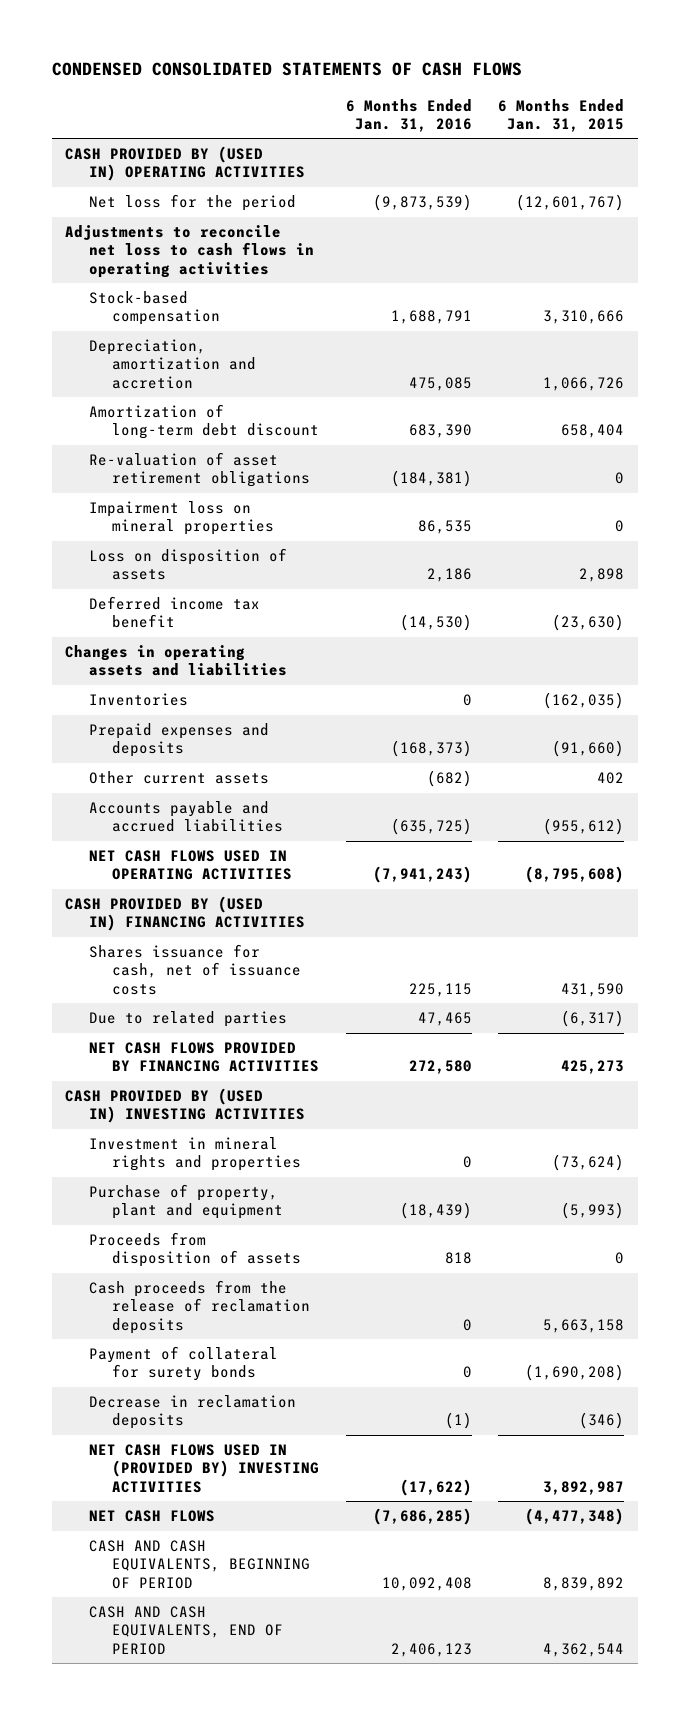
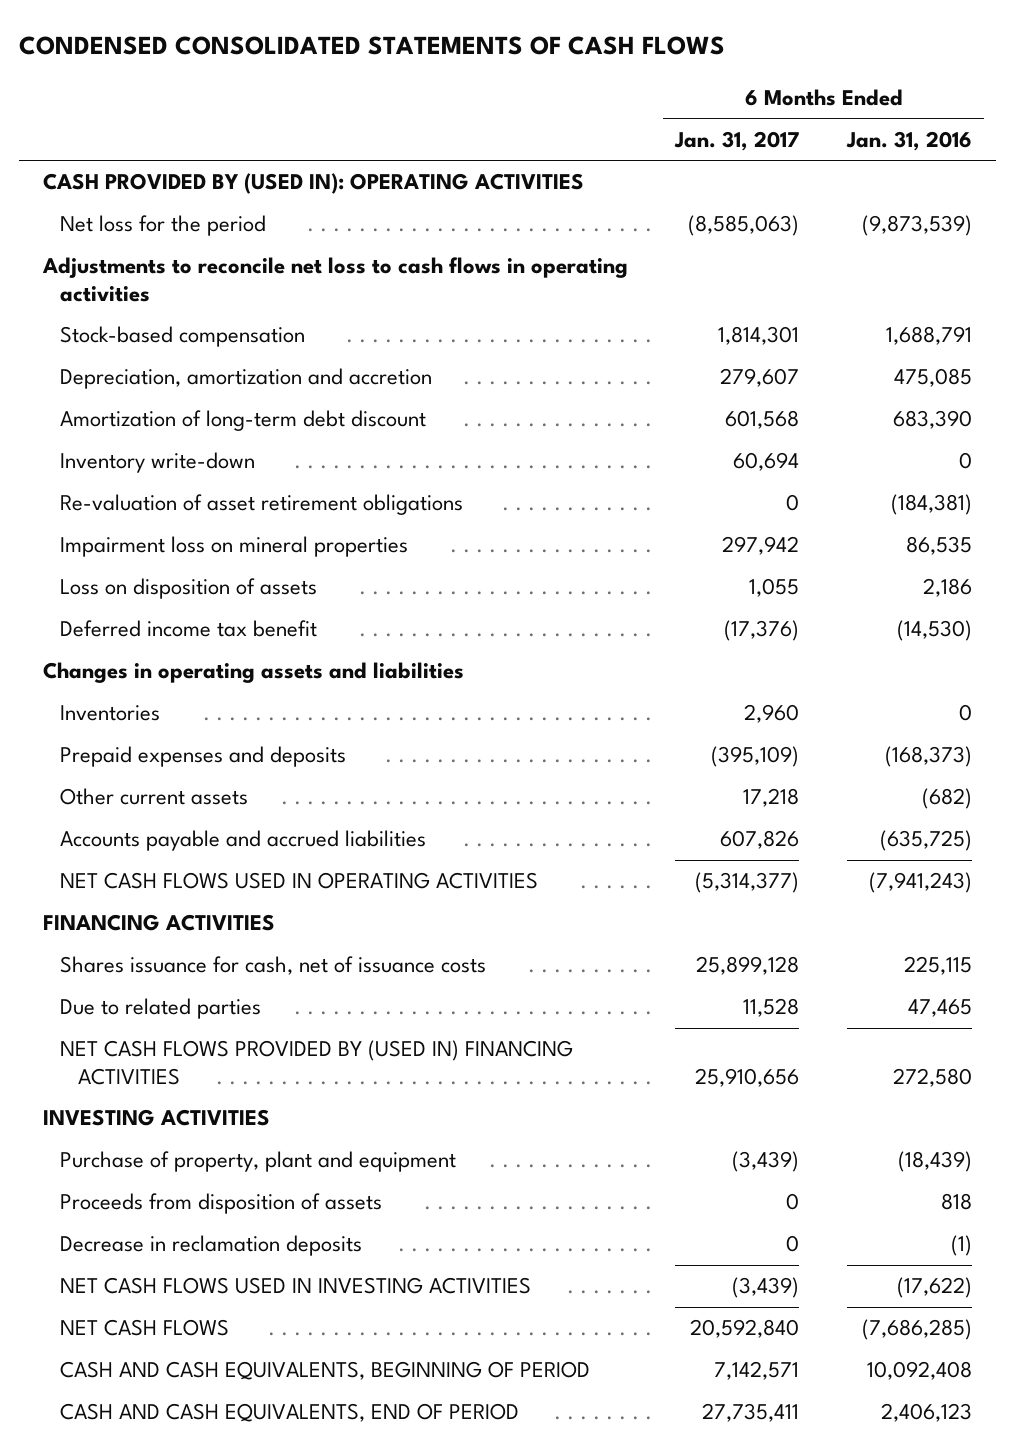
[498,98,625,132] 6 Months Ended Jan. 31, 2015 -> none
none -> [674,130,800,151] Jan. 31, 2017
[65,146,305,182] CASH PROVIDED BY (USED IN) OPERATING ACTIVITIES -> [42,173,584,195] CASH PROVIDED BY (USED IN): OPERATING ACTIVITIES
none -> [60,452,256,474] Inventory write-down
[65,896,305,932] CASH PROVIDED BY (USED IN) FINANCING ACTIVITIES -> [42,914,275,932] FINANCING ACTIVITIES
[88,1137,302,1172] Investment in mineral rights and properties -> none
[88,1042,320,1073] NET CASH FLOWS PROVIDED BY FINANCING ACTIVITIES -> [60,1040,574,1085] NET CASH FLOWS PROVIDED BY (USED IN) FINANCING ACTIVITIES
[65,1088,305,1124] CASH PROVIDED BY (USED IN) INVESTING ACTIVITIES -> [42,1109,270,1127] INVESTING ACTIVITIES
[88,1280,311,1334] Cash proceeds from the release of reclamation deposits -> none
[88,1346,278,1382] Payment of collateral for surety bonds -> none
[88,1444,320,1493] NET CASH FLOWS USED IN (PROVIDED BY) INVESTING ACTIVITIES -> [60,1277,532,1295] NET CASH FLOWS USED IN INVESTING ACTIVITIES

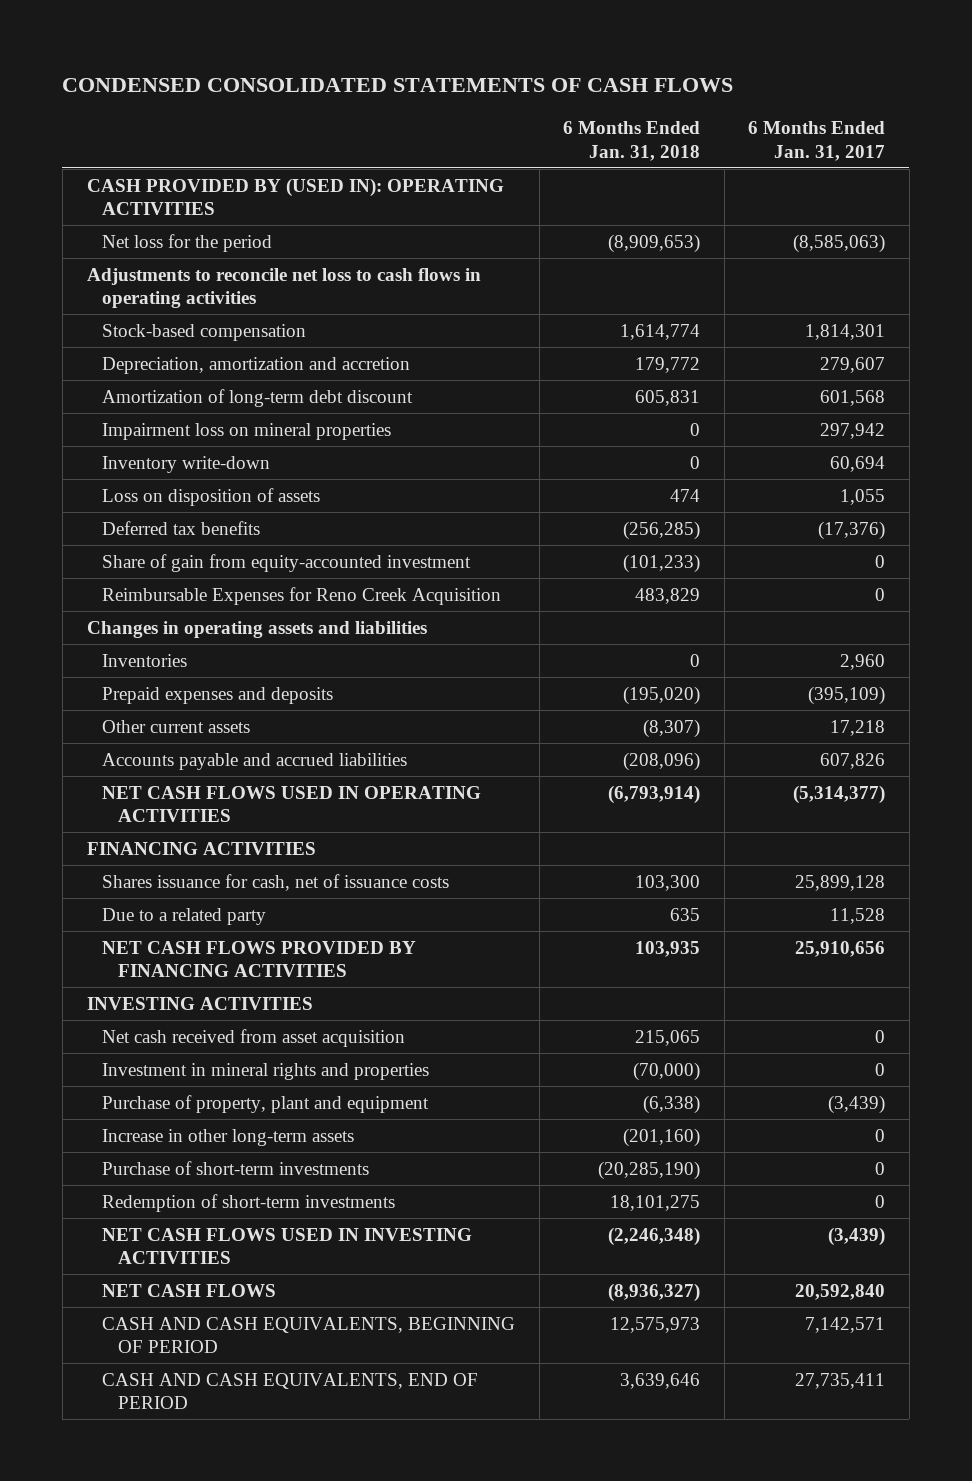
[846,130,973,151] Jan. 31, 2016 -> none
none -> [563,120,701,161] 6 Months Ended Jan. 31, 2018
[60,494,464,516] Re-valuation of asset retirement obligations -> none
[60,452,256,474] Inventory write-down -> [102,455,271,473] Inventory write-down
[60,620,318,638] Deferred income tax benefit -> [102,520,261,535] Deferred tax benefits
none -> [102,553,472,572] Share of gain from equity-accounted investment
none -> [102,586,502,605] Reimbursable Expenses for Reno Creek Acquisition
[60,998,262,1020] Due to related parties -> [102,907,267,925] Due to a related party
[60,1040,574,1085] NET CASH FLOWS PROVIDED BY (USED IN) FINANCING ACTIVITIES -> [102,940,417,978] NET CASH FLOWS PROVIDED BY FINANCING ACTIVITIES
none -> [102,1028,406,1047] Net cash received from asset acquisition
none -> [102,1062,430,1080] Investment in mineral rights and properties
[60,1193,383,1215] Proceeds from disposition of assets -> none
[60,1235,363,1257] Decrease in reclamation deposits -> none
none -> [102,1128,355,1146] Increase in other long-term assets
none -> [102,1160,370,1175] Purchase of short-term investments
none -> [102,1193,396,1212] Redemption of short-term investments

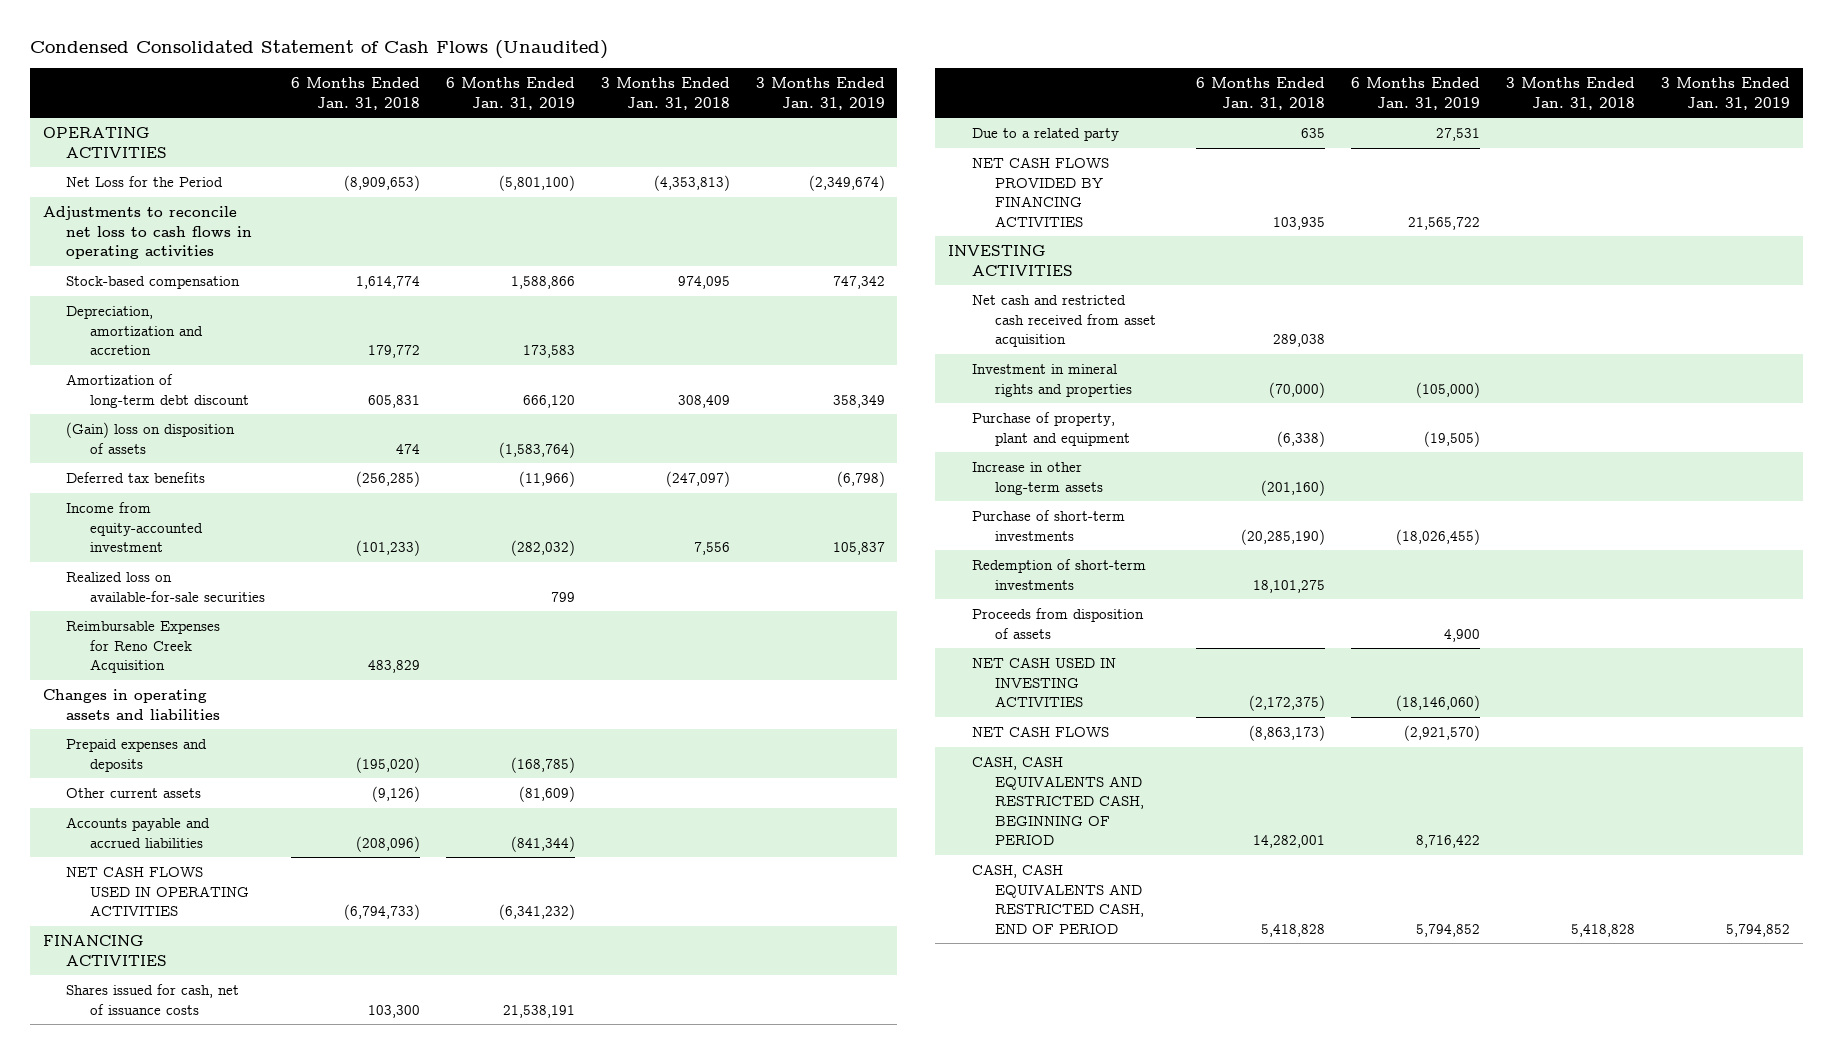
[62,78,734,93] CONDENSED CONSOLIDATED STATEMENTS OF CASH FLOWS -> [29,40,608,60] Condensed Consolidated Statement of Cash Flows (Unaudited)
[748,120,886,161] 6 Months Ended Jan. 31, 2017 -> none
none -> [445,77,575,110] 6 Months Ended Jan. 31, 2019
none -> [600,77,730,110] 3 Months Ended Jan. 31, 2018
none -> [755,77,885,110] 3 Months Ended Jan. 31, 2019
[86,177,504,216] CASH PROVIDED BY (USED IN): OPERATING ACTIVITIES -> [42,126,168,158] OPERATING ACTIVITIES
[102,233,273,252] Net loss for the period -> [66,175,224,187] Net Loss for the Period
[102,422,392,440] Impairment loss on mineral properties -> none
[102,455,271,473] Inventory write-down -> none
[102,487,321,506] Loss on disposition of assets -> [66,421,236,454] (Gain) loss on disposition of assets
[102,553,472,572] Share of gain from equity-accounted investment -> [66,501,203,553] Income from equity-accounted investment
none -> [66,571,265,602] Realized loss on available-for-sale securities
[102,653,188,667] Inventories -> none
[643,718,701,738] (8,307) -> [371,785,420,802] (9,126)
[608,784,701,804] (6,793,914) -> [343,904,420,921] (6,794,733)
[102,873,450,891] Shares issuance for cash, net of issuance costs -> [66,983,240,1015] Shares issued for cash, net of issuance costs
[102,1028,406,1047] Net cash received from asset acquisition -> [971,294,1157,348] Net cash and restricted cash received from asset acquisition
[635,1029,701,1046] 215,065 -> [1273,334,1326,348] 289,038
none -> [971,607,1144,639] Proceeds from disposition of assets
[102,1227,473,1265] NET CASH FLOWS USED IN INVESTING ACTIVITIES -> [971,656,1116,708] NET CASH USED IN INVESTING ACTIVITIES
[608,1226,701,1246] (2,246,348) -> [1249,695,1326,712] (2,172,375)
[608,1282,701,1302] (8,936,327) -> [1249,724,1326,741] (8,863,173)
[102,1316,516,1354] CASH AND CASH EQUIVALENTS, BEGINNING OF PERIOD -> [971,755,1145,846] CASH, CASH EQUIVALENTS AND RESTRICTED CASH, BEGINNING OF PERIOD
[610,1316,701,1333] 12,575,973 -> [1253,835,1326,849] 14,282,001
[102,1372,479,1410] CASH AND CASH EQUIVALENTS, END OF PERIOD -> [971,863,1145,934] CASH, CASH EQUIVALENTS AND RESTRICTED CASH, END OF PERIOD
[620,1372,701,1389] 3,639,646 -> [1261,923,1326,937] 5,418,828

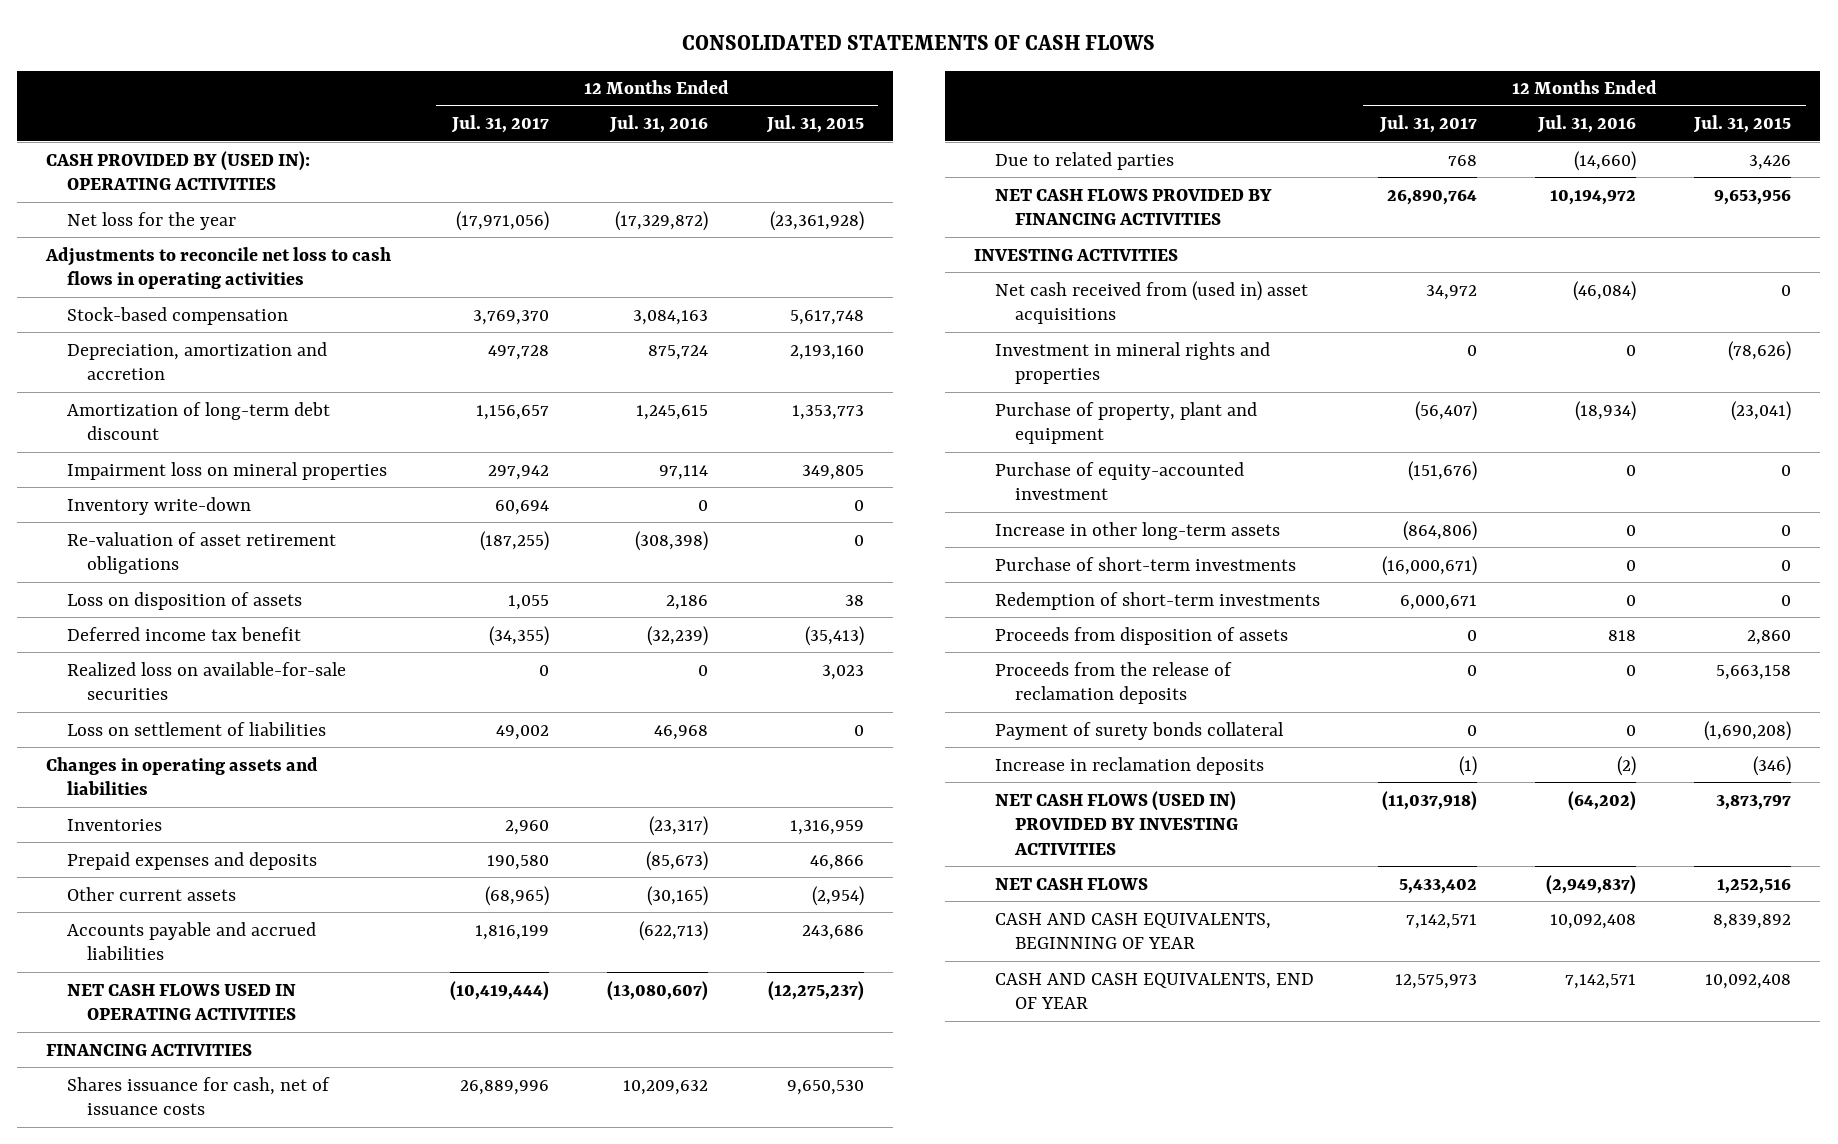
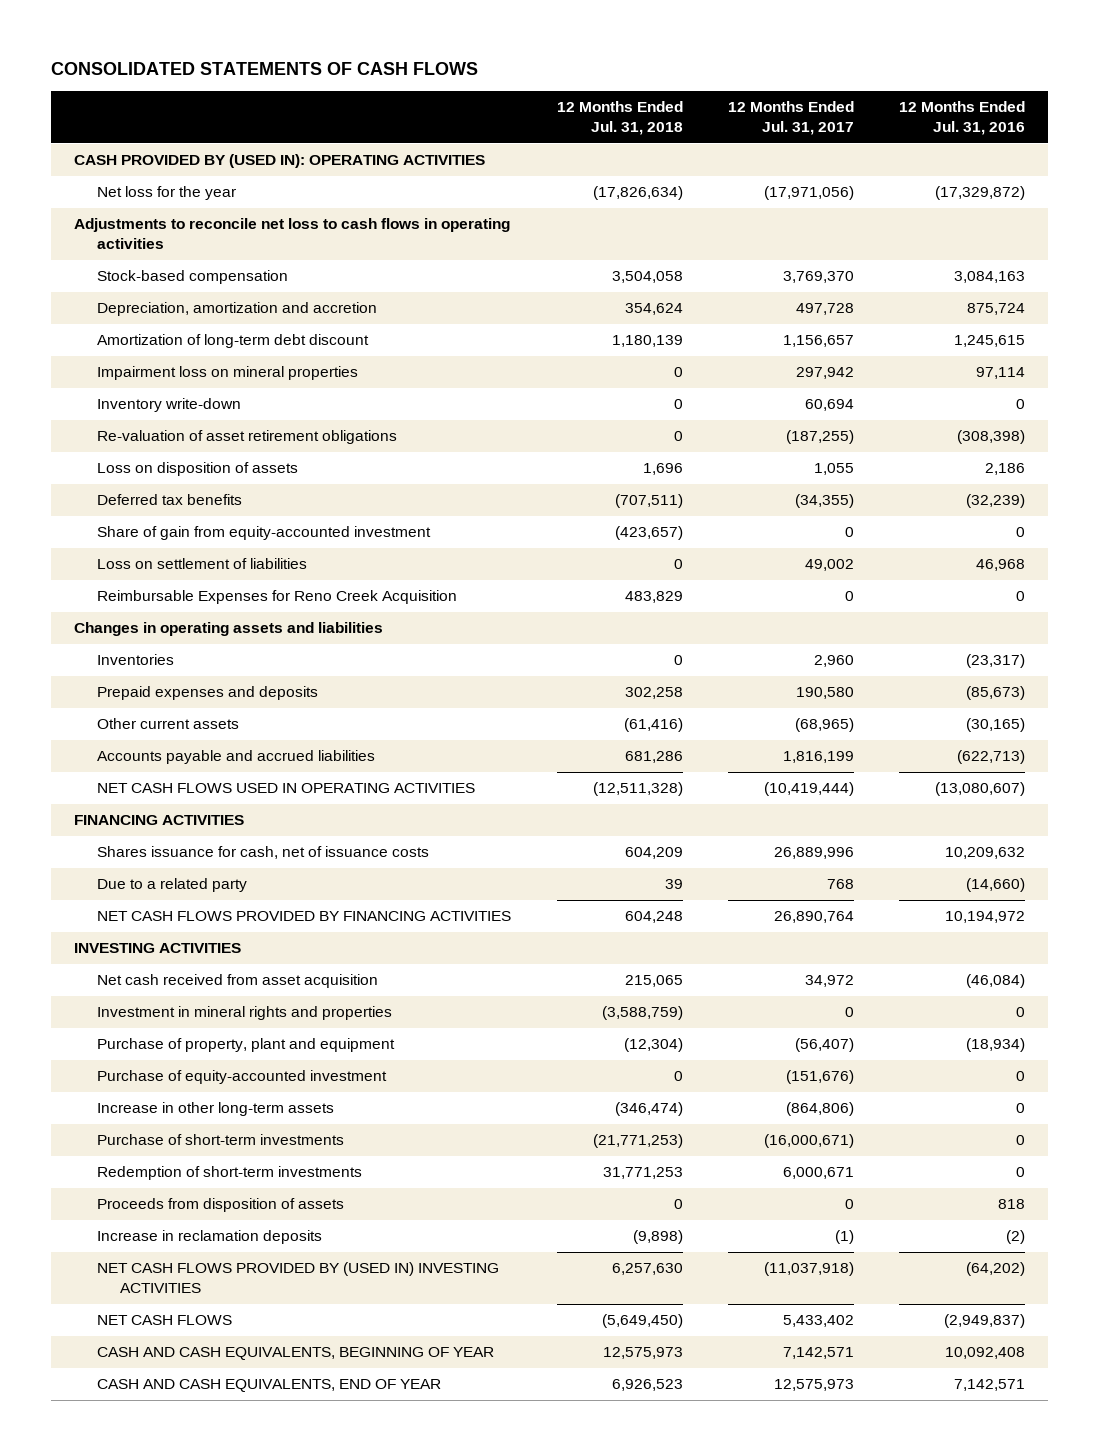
[765,115,864,134] Jul. 31, 2015 -> none
none -> [556,101,683,135] 12 Months Ended Jul. 31, 2018
[66,661,346,701] Realized loss on available-for-sale securities -> none
[66,626,301,641] Deferred income tax benefit -> [97,494,243,506] Deferred tax benefits
none -> [97,526,432,541] Share of gain from equity-accounted investment
none -> [97,590,458,605] Reimbursable Expenses for Reno Creek Acquisition
[994,151,1174,170] Due to related parties -> [97,878,248,893] Due to a related party
[994,280,1308,325] Net cash received from (used in) asset acquisitions -> [97,974,379,989] Net cash received from asset acquisition
[994,661,1232,705] Proceeds from the release of reclamation deposits -> none
[994,721,1284,740] Payment of surety bonds collateral -> none
[994,790,1239,855] NET CASH FLOWS (USED IN) PROVIDED BY INVESTING ACTIVITIES -> [97,1262,500,1294] NET CASH FLOWS PROVIDED BY (USED IN) INVESTING ACTIVITIES

